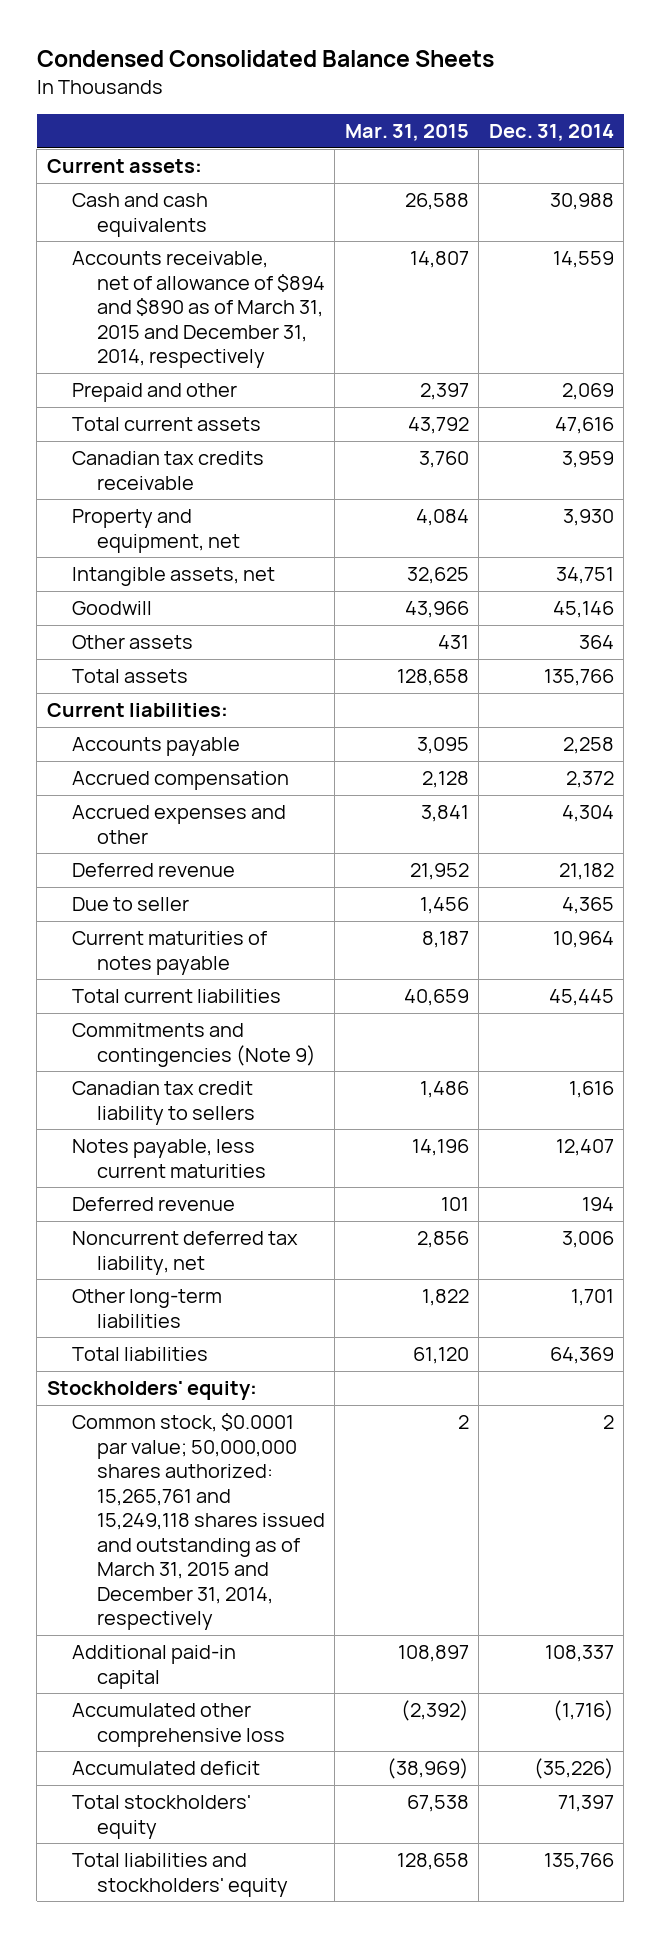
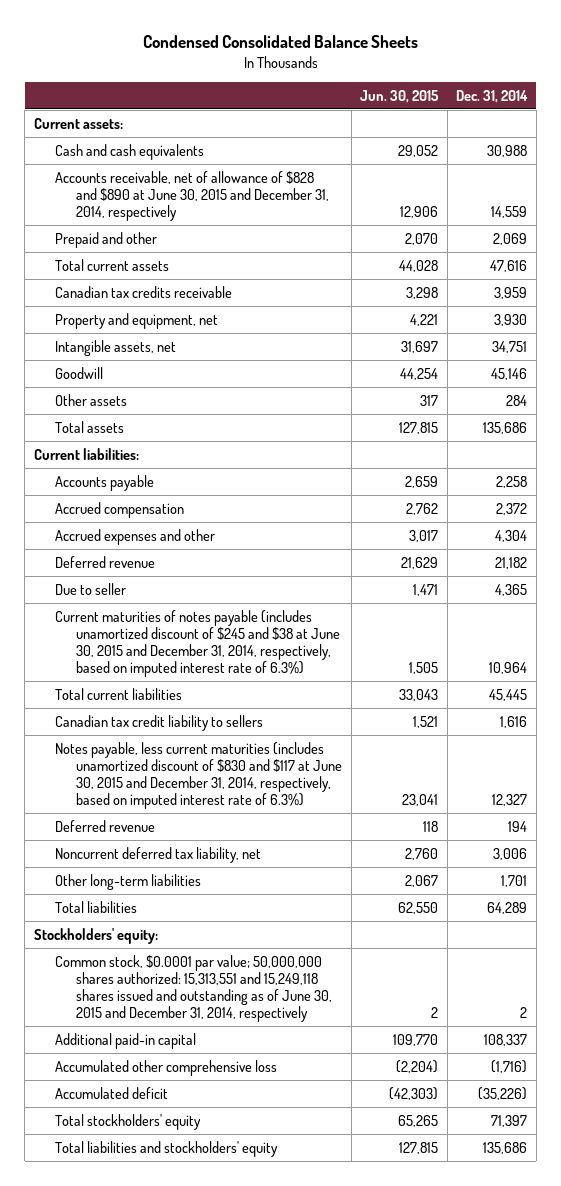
[344,124,469,142] Mar. 31, 2015 -> none
none -> [360,90,440,104] Jun. 30, 2015
[71,251,325,369] Accounts receivable, net of allowance of $894 and $890 as of March 31, 2015 and December 31, 2014, respectively -> [55,170,330,222] Accounts receivable, net of allowance of $828 and $890 at June 30, 2015 and December 31, 2014, respectively
[578,635,614,650] 364 -> [506,394,528,406] 284
[543,669,614,687] 135,766 -> [483,421,528,434] 135,686
[71,931,267,975] Current maturities of notes payable -> [55,609,341,678] Current maturities of notes payable (includes unamortized discount of $245 and $38 at June 30, 2015 and December 31, 2014, respectively, based on imputed interest rate of 6.3%)
[71,1023,316,1067] Commitments and contingencies (Note 9) -> none
[71,1139,266,1178] Notes payable, less current maturities -> none
none -> [55,741,343,810] Notes payable, less current maturities (includes unamortized discount of $830 and $117 at June 30, 2015 and December 31, 2014, respectively, based on imputed interest rate of 6.3%)
[549,1347,614,1365] 64,369 -> [487,901,528,914] 64,289
[71,1413,325,1631] Common stock, $0.0001 par value; 50,000,000 shares authorized: 15,265,761 and 15,249,118 shares issued and outstanding as of March 31, 2015 and December 31, 2014, respectively -> [55,954,333,1023] Common stock, $0.0001 par value; 50,000,000 shares authorized: 15,313,551 and 15,249,118 shares issued and outstanding as of June 30, 2015 and December 31, 2014, respectively
[543,1853,614,1871] 135,766 -> [483,1141,528,1154] 135,686

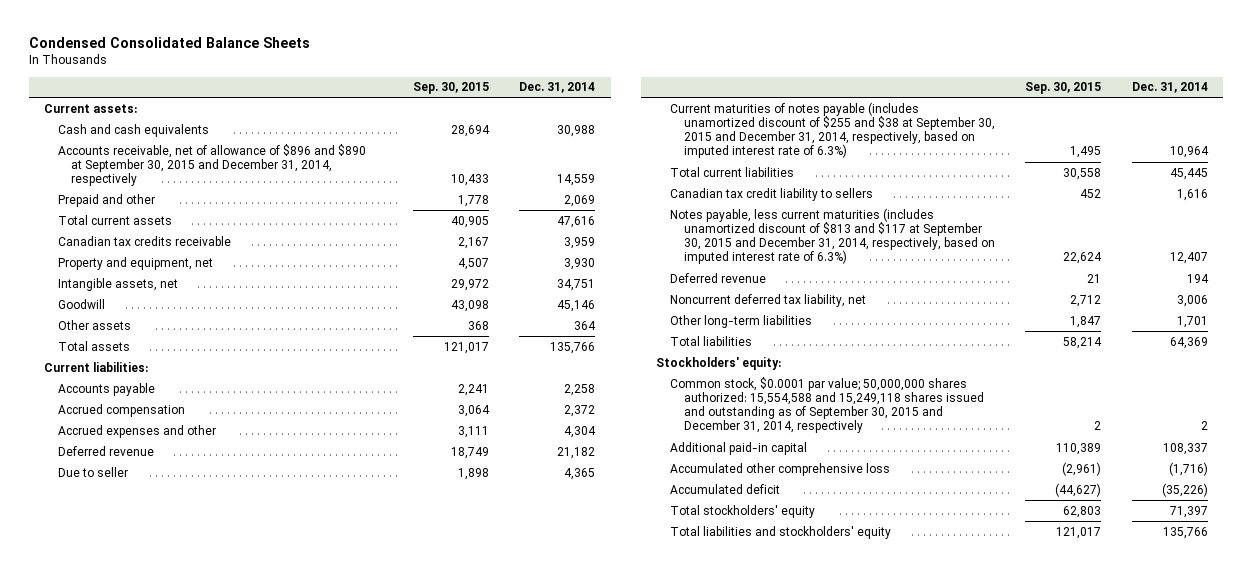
[360,90,440,104] Jun. 30, 2015 -> none
none -> [412,82,489,95] Sep. 30, 2015
[55,170,330,222] Accounts receivable, net of allowance of $828 and $890 at June 30, 2015 and December 31, 2014, respectively -> [57,143,366,187] Accounts receivable, net of allowance of $896 and $890 at September 30, 2015 and December 31, 2014, respectively
[506,394,528,406] 284 -> [574,320,597,330] 364
[483,421,528,434] 135,686 -> [550,341,596,354] 135,766
[55,609,341,678] Current maturities of notes payable (includes unamortized discount of $245 and $38 at June 30, 2015 and December 31, 2014, respectively, based on imputed interest rate of 6.3%) -> [669,101,995,159] Current maturities of notes payable (includes unamortized discount of $255 and $38 at September 30, 2015 and December 31, 2014, respectively, based on imputed interest rate of 6.3%)
[55,741,343,810] Notes payable, less current maturities (includes unamortized discount of $830 and $117 at June 30, 2015 and December 31, 2014, respectively, based on imputed interest rate of 6.3%) -> [669,207,995,265] Notes payable, less current maturities (includes unamortized discount of $813 and $117 at September 30, 2015 and December 31, 2014, respectively, based on imputed interest rate of 6.3%)
[492,794,528,807] 12,327 -> [1169,252,1208,265] 12,407
[487,901,528,914] 64,289 -> [1169,336,1208,349] 64,369
[55,954,333,1023] Common stock, $0.0001 par value; 50,000,000 shares authorized: 15,313,551 and 15,249,118 shares issued and outstanding as of June 30, 2015 and December 31, 2014, respectively -> [669,376,984,434] Common stock, $0.0001 par value; 50,000,000 shares authorized: 15,554,588 and 15,249,118 shares issued and outstanding as of September 30, 2015 and December 31, 2014, respectively
[483,1141,528,1154] 135,686 -> [1162,526,1208,539] 135,766

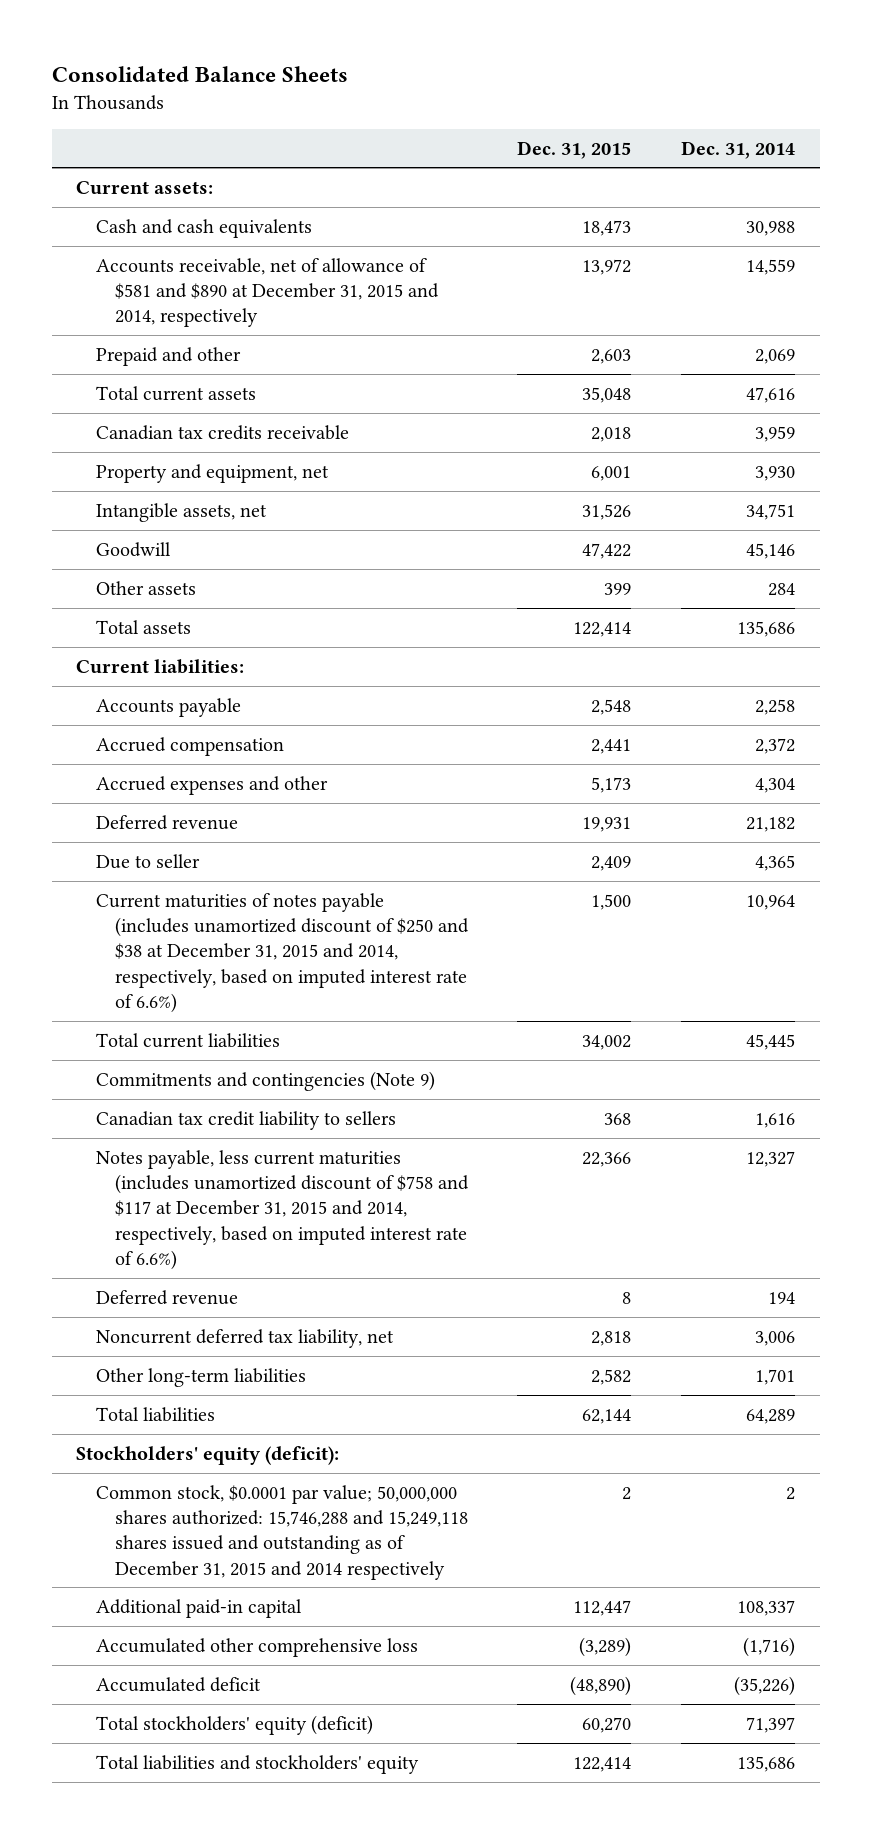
[28,36,310,48] Condensed Consolidated Balance Sheets -> [51,66,348,83] Consolidated Balance Sheets
[412,82,489,95] Sep. 30, 2015 -> none
none -> [517,140,632,159] Dec. 31, 2015
[57,143,366,187] Accounts receivable, net of allowance of $896 and $890 at September 30, 2015 and December 31, 2014, respectively -> [95,257,439,328] Accounts receivable, net of allowance of $581 and $890 at December 31, 2015 and 2014, respectively
[574,320,597,330] 364 -> [768,582,796,596] 284
[550,341,596,354] 135,766 -> [737,620,796,637] 135,686
[669,101,995,159] Current maturities of notes payable (includes unamortized discount of $255 and $38 at September 30, 2015 and December 31, 2014, respectively, based on imputed interest rate of 6.3%) -> [95,892,469,1013] Current maturities of notes payable (includes unamortized discount of $250 and $38 at December 31, 2015 and 2014, respectively, based on imputed interest rate of 6.6%)
none -> [95,1070,435,1091] Commitments and contingencies (Note 9)
[669,207,995,265] Notes payable, less current maturities (includes unamortized discount of $813 and $117 at September 30, 2015 and December 31, 2014, respectively, based on imputed interest rate of 6.3%) -> [95,1149,469,1270] Notes payable, less current maturities (includes unamortized discount of $758 and $117 at December 31, 2015 and 2014, respectively, based on imputed interest rate of 6.6%)
[1169,252,1208,265] 12,407 -> [746,1150,796,1167] 12,327
[1169,336,1208,349] 64,369 -> [746,1408,796,1424] 64,289
[656,356,782,370] Stockholders' equity: -> [76,1445,340,1465] Stockholders' equity (deficit):
[669,376,984,434] Common stock, $0.0001 par value; 50,000,000 shares authorized: 15,554,588 and 15,249,118 shares issued and outstanding as of September 30, 2015 and December 31, 2014, respectively -> [95,1484,468,1580] Common stock, $0.0001 par value; 50,000,000 shares authorized: 15,746,288 and 15,249,118 shares issued and outstanding as of December 31, 2015 and 2014 respectively
[669,504,815,518] Total stockholders' equity -> [95,1714,373,1735] Total stockholders' equity (deficit)
[1162,526,1208,539] 135,766 -> [737,1755,796,1772] 135,686

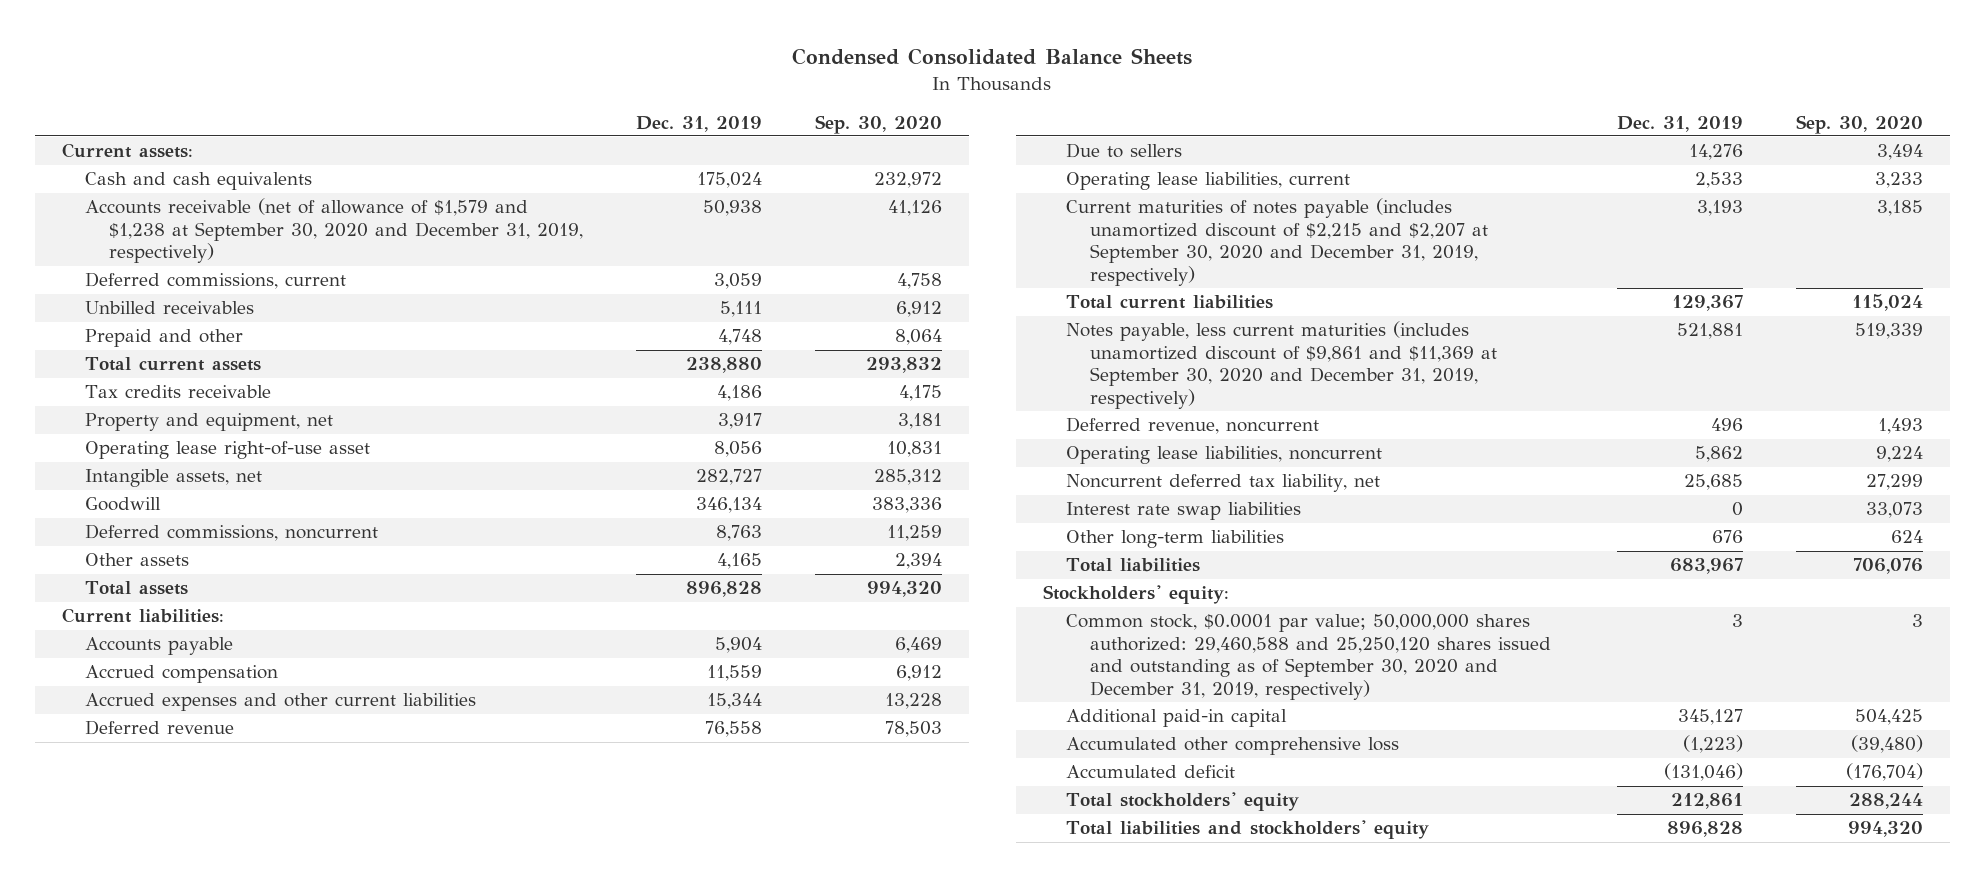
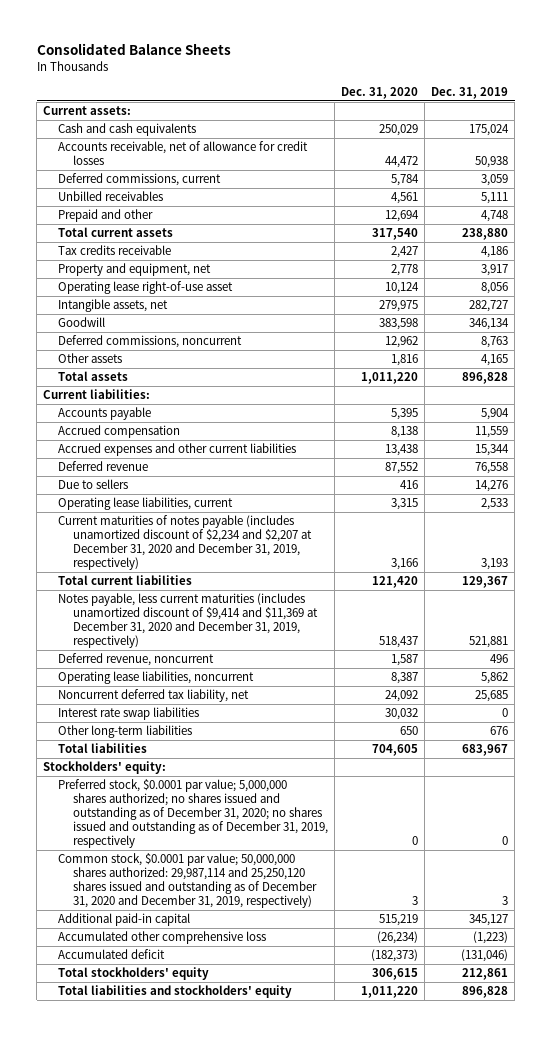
[792,48,1193,66] Condensed Consolidated Balance Sheets -> [36,43,231,56] Consolidated Balance Sheets
[815,114,943,134] Sep. 30, 2020 -> none
none -> [341,87,419,100] Dec. 31, 2020
[85,198,583,264] Accounts receivable (net of allowance of $1,579 and $1,238 at September 30, 2020 and December 31, 2019, respectively) -> [58,141,309,166] Accounts receivable, net of allowance for credit losses
[1066,198,1488,286] Current maturities of notes payable (includes unamortized discount of $2,215 and $2,207 at September 30, 2020 and December 31, 2019, respectively) -> [58,515,313,571] Current maturities of notes payable (includes unamortized discount of $2,234 and $2,207 at December 31, 2020 and December 31, 2019, respectively)
[1066,321,1497,409] Notes payable, less current maturities (includes unamortized discount of $9,861 and $11,369 at September 30, 2020 and December 31, 2019, respectively) -> [58,593,319,649] Notes payable, less current maturities (includes unamortized discount of $9,414 and $11,369 at December 31, 2020 and December 31, 2019, respectively)
none -> [58,779,329,849] Preferred stock, $0.0001 par value; 5,000,000 shares authorized; no shares issued and outstanding as of December 31, 2020; no shares issued and outstanding as of December 31, 2019, respectively
[1066,614,1551,700] Common stock, $0.0001 par value; 50,000,000 shares authorized: 29,460,588 and 25,250,120 shares issued and outstanding as of September 30, 2020 and December 31, 2019, respectively) -> [58,853,318,909] Common stock, $0.0001 par value; 50,000,000 shares authorized: 29,987,114 and 25,250,120 shares issued and outstanding as of December 31, 2020 and December 31, 2019, respectively)

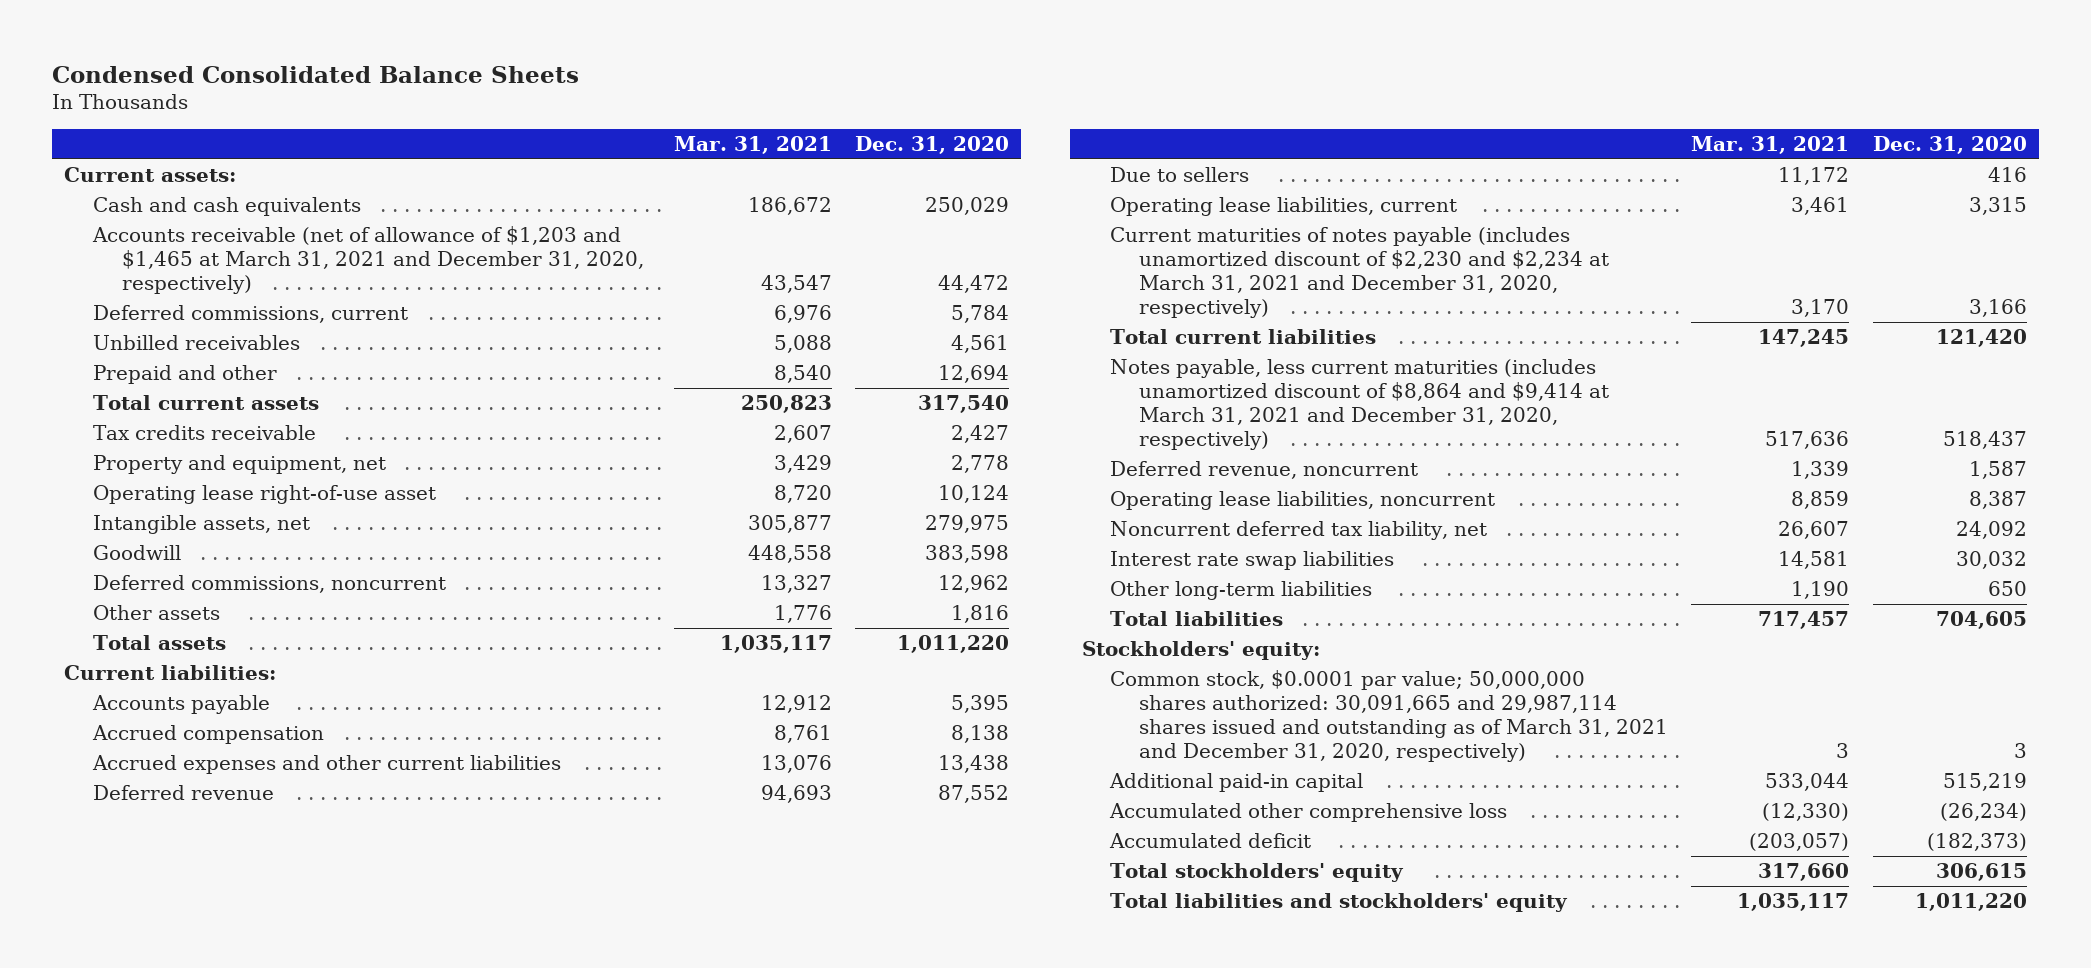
[36,43,231,56] Consolidated Balance Sheets -> [52,65,580,83] Condensed Consolidated Balance Sheets
[431,87,509,100] Dec. 31, 2019 -> none
none -> [674,135,833,154] Mar. 31, 2021
[58,141,309,166] Accounts receivable, net of allowance for credit losses -> [91,226,644,295] Accounts receivable (net of allowance of $1,203 and $1,465 at March 31, 2021 and December 31, 2020, respectively)
[58,515,313,571] Current maturities of notes payable (includes unamortized discount of $2,234 and $2,207 at December 31, 2020 and December 31, 2019, respectively) -> [1110,227,1610,319] Current maturities of notes payable (includes unamortized discount of $2,230 and $2,234 at March 31, 2021 and December 31, 2020, respectively)
[58,593,319,649] Notes payable, less current maturities (includes unamortized discount of $9,414 and $11,369 at December 31, 2020 and December 31, 2019, respectively) -> [1110,359,1610,451] Notes payable, less current maturities (includes unamortized discount of $8,864 and $9,414 at March 31, 2021 and December 31, 2020, respectively)
[58,779,329,849] Preferred stock, $0.0001 par value; 5,000,000 shares authorized; no shares issued and outstanding as of December 31, 2020; no shares issued and outstanding as of December 31, 2019, respectively -> none
[58,853,318,909] Common stock, $0.0001 par value; 50,000,000 shares authorized: 29,987,114 and 25,250,120 shares issued and outstanding as of December 31, 2020 and December 31, 2019, respectively) -> [1110,670,1669,763] Common stock, $0.0001 par value; 50,000,000 shares authorized: 30,091,665 and 29,987,114 shares issued and outstanding as of March 31, 2021 and December 31, 2020, respectively)

